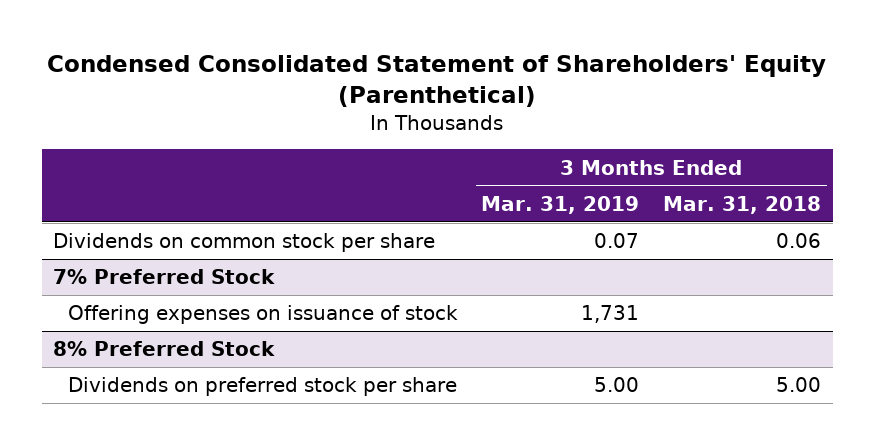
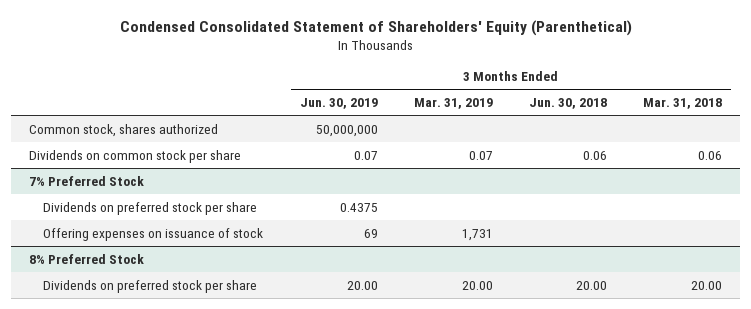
none -> [299,97,378,109] Jun. 30, 2019
none -> [528,97,607,109] Jun. 30, 2018
none -> [28,123,218,137] Common stock, shares authorized
none -> [43,201,258,215] Dividends on preferred stock per share
[594,377,640,393] 5.00 -> [461,280,493,290] 20.00
[775,377,821,393] 5.00 -> [691,280,723,290] 20.00

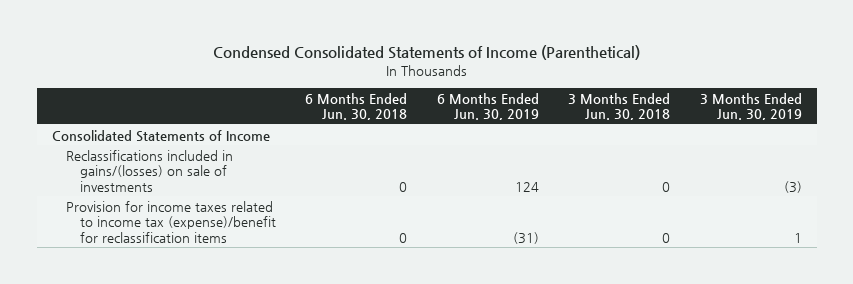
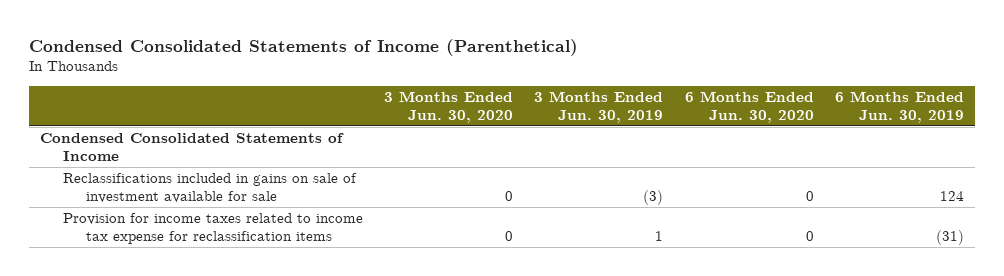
[305,92,408,121] 6 Months Ended Jun. 30, 2018 -> none
[568,92,671,121] 3 Months Ended Jun. 30, 2018 -> none
none -> [384,90,514,124] 3 Months Ended Jun. 30, 2020
none -> [684,90,814,124] 6 Months Ended Jun. 30, 2020
[51,129,270,142] Consolidated Statements of Income -> [39,132,344,162] Condensed Consolidated Statements of Income
[65,149,233,193] Reclassifications included in gains/(losses) on sale of investments -> [62,172,357,204] Reclassifications included in gains on sale of investment available for sale
[65,200,276,244] Provision for income taxes related to income tax (expense)/benefit for reclassification items -> [62,212,363,245] Provision for income taxes related to income tax expense for reclassification items

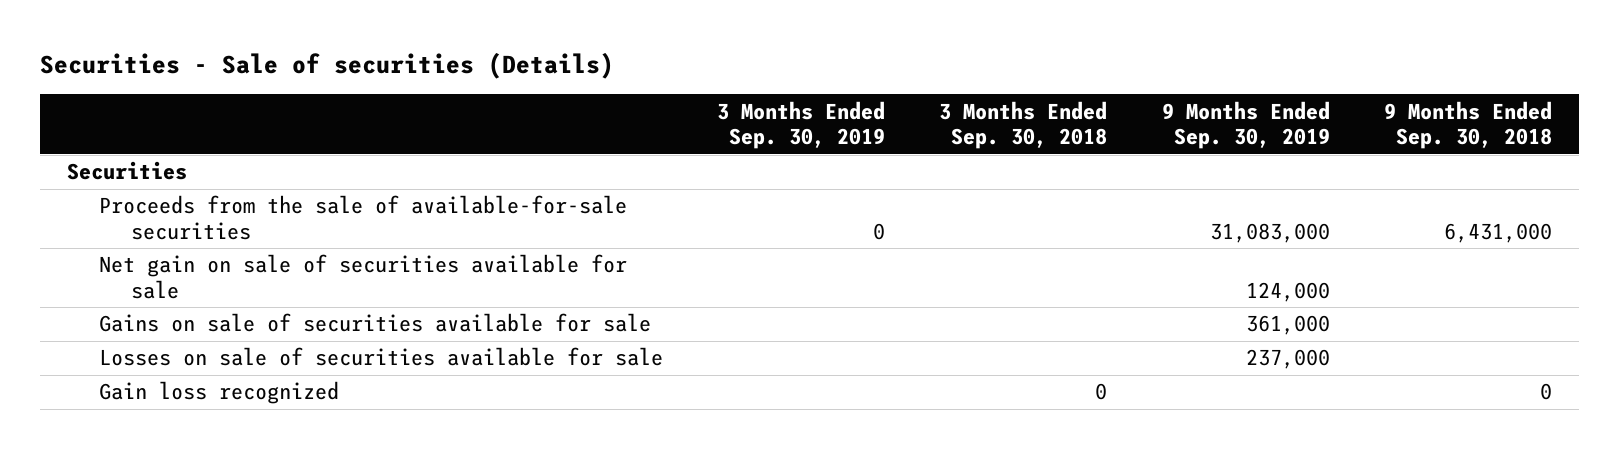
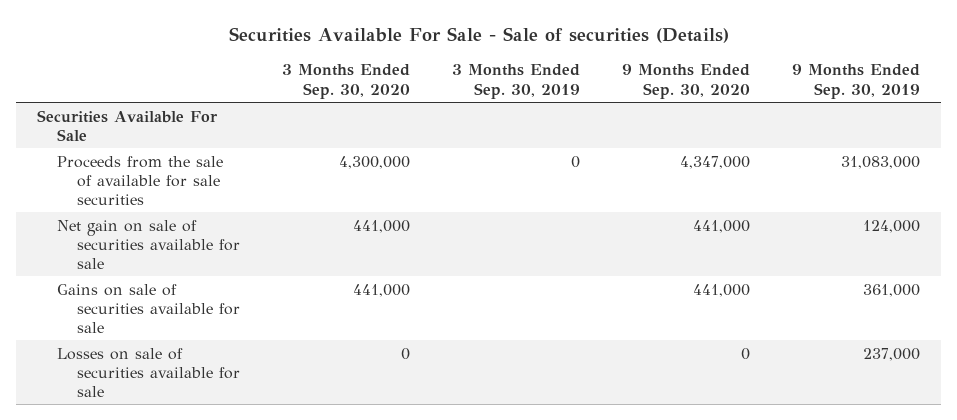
[40,52,615,80] Securities - Sale of securities (Details) -> [228,26,729,43] Securities Available For Sale - Sale of securities (Details)
[939,100,1108,150] 3 Months Ended Sep. 30, 2018 -> none
[1383,100,1552,150] 9 Months Ended Sep. 30, 2018 -> none
none -> [281,64,410,99] 3 Months Ended Sep. 30, 2020
none -> [622,64,751,99] 9 Months Ended Sep. 30, 2020
[67,161,188,181] Securities -> [37,109,219,141] Securities Available For Sale
[99,195,628,240] Proceeds from the sale of available-for-sale securities -> [56,155,223,205] Proceeds from the sale of available for sale securities
[99,381,340,405] Gain loss recognized -> none

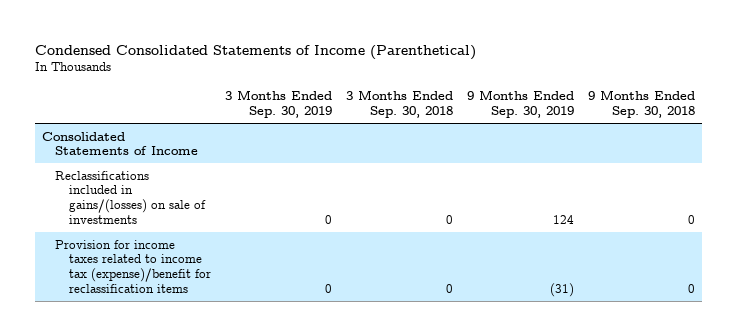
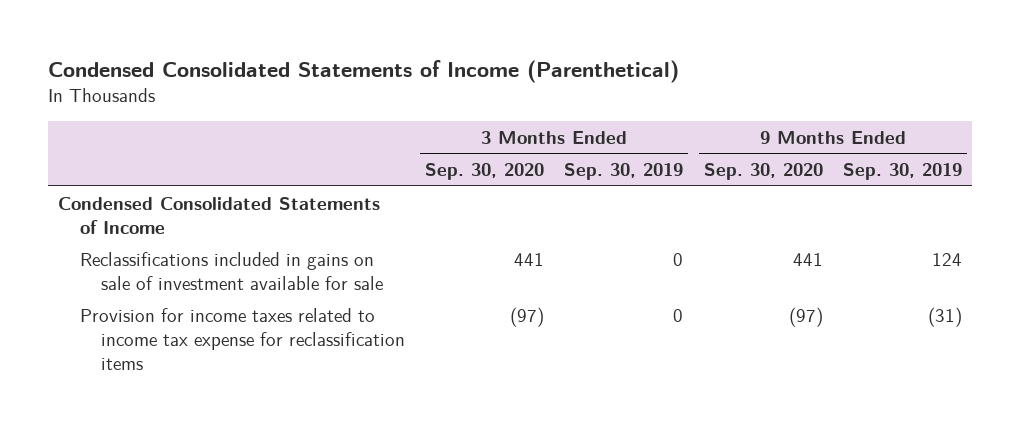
[345,90,453,119] 3 Months Ended Sep. 30, 2018 -> none
[588,90,696,119] 9 Months Ended Sep. 30, 2018 -> none
none -> [425,163,545,181] Sep. 30, 2020
none -> [703,163,823,181] Sep. 30, 2020
[42,131,199,156] Consolidated Statements of Income -> [58,196,381,234] Condensed Consolidated Statements of Income
[55,170,206,225] Reclassifications included in gains/(losses) on sale of investments -> [79,251,383,290] Reclassifications included in gains on sale of investment available for sale
[55,239,211,294] Provision for income taxes related to income tax (expense)/benefit for reclassification items -> [79,307,405,370] Provision for income taxes related to income tax expense for reclassification items

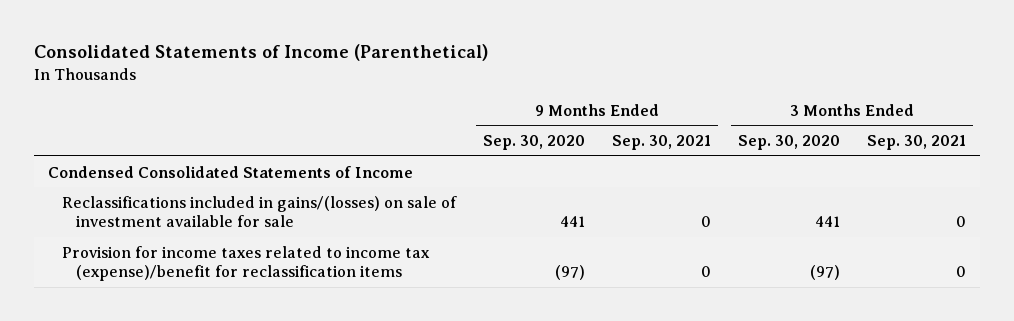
[48,60,680,84] Condensed Consolidated Statements of Income (Parenthetical) -> [33,44,488,62] Consolidated Statements of Income (Parenthetical)
[564,163,684,181] Sep. 30, 2019 -> none
[842,163,962,181] Sep. 30, 2019 -> none
none -> [612,135,712,151] Sep. 30, 2021
none -> [867,135,967,151] Sep. 30, 2021
[79,251,383,290] Reclassifications included in gains on sale of investment available for sale -> [61,195,457,227] Reclassifications included in gains/(losses) on sale of investment available for sale
[79,307,405,370] Provision for income taxes related to income tax expense for reclassification items -> [61,245,430,281] Provision for income taxes related to income tax (expense)/benefit for reclassification items

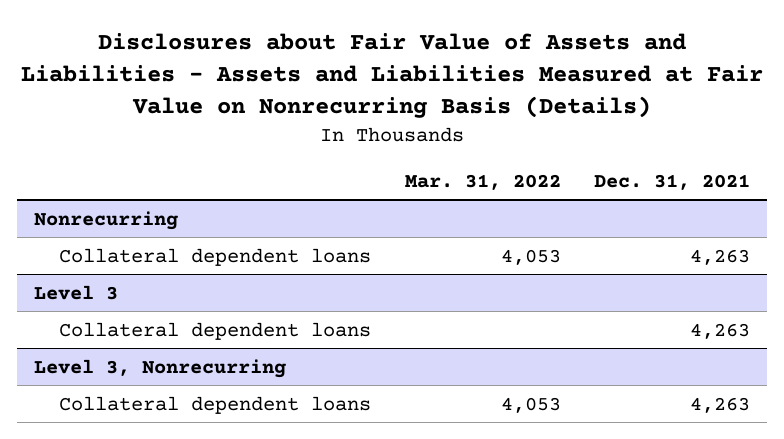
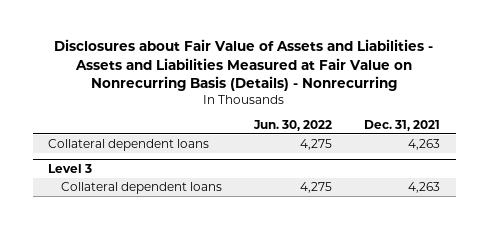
[21,33,764,119] Disclosures about Fair Value of Assets and Liabilities - Assets and Liabilities Measured at Fair Value on Nonrecurring Basis (Details) -> [54,39,434,92] Disclosures about Fair Value of Assets and Liabilities - Assets and Liabilities Measured at Fair Value on Nonrecurring Basis (Details) - Nonrecurring
[404,173,561,190] Mar. 31, 2022 -> none
none -> [253,120,333,132] Jun. 30, 2022
[34,210,179,230] Nonrecurring -> none
[34,358,287,378] Level 3, Nonrecurring -> none
[58,395,371,414] Collateral dependent loans -> none

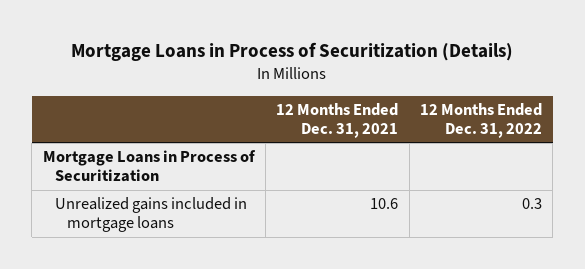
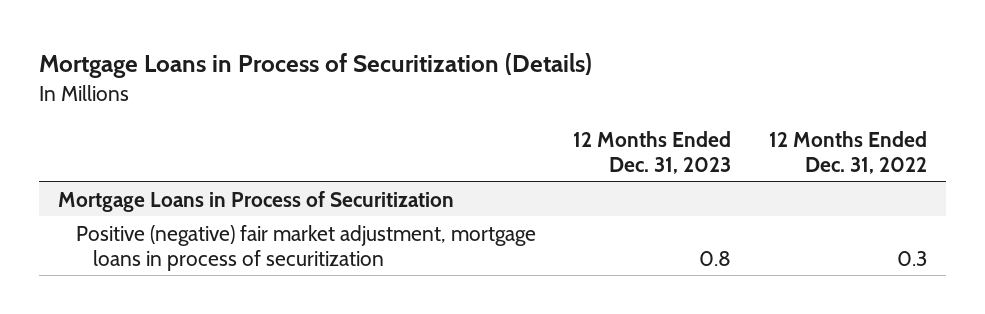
[276,102,399,139] 12 Months Ended Dec. 31, 2021 -> none
none -> [573,130,732,174] 12 Months Ended Dec. 31, 2023
[54,197,247,233] Unrealized gains included in mortgage loans -> [75,224,536,271] Positive (negative) fair market adjustment, mortgage loans in process of securitization

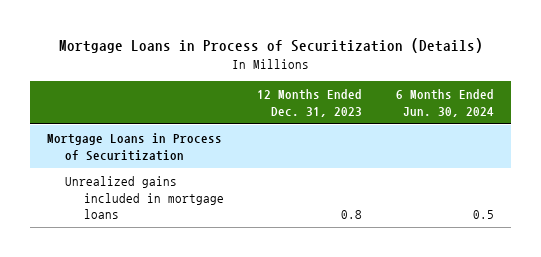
[768,130,927,174] 12 Months Ended Dec. 31, 2022 -> none
none -> [396,89,495,117] 6 Months Ended Jun. 30, 2024
[75,224,536,271] Positive (negative) fair market adjustment, mortgage loans in process of securitization -> [65,176,224,219] Unrealized gains included in mortgage loans

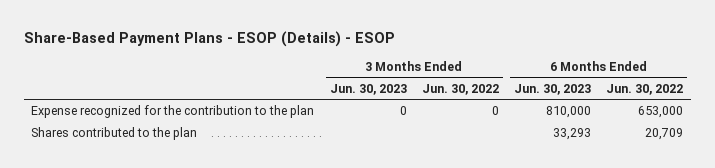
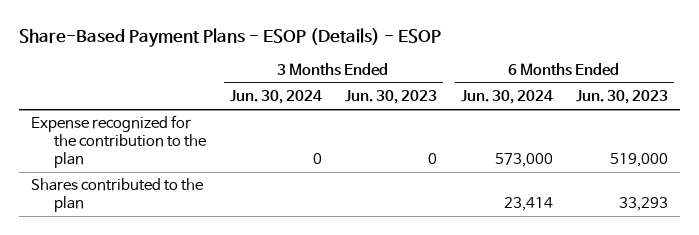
[421,84,499,96] Jun. 30, 2022 -> none
[606,84,684,96] Jun. 30, 2022 -> none
none -> [229,90,322,105] Jun. 30, 2024
none -> [460,90,553,105] Jun. 30, 2024
[546,106,592,119] 810,000 -> [610,152,669,167] 519,000

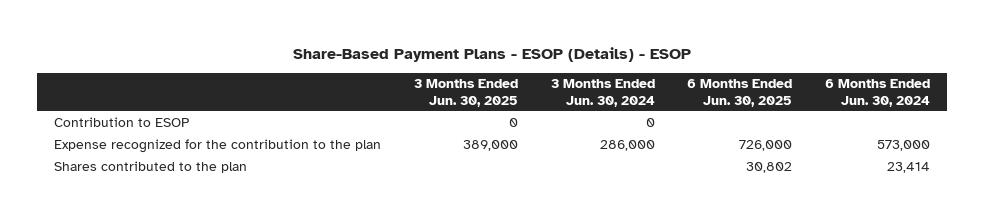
[345,90,438,105] Jun. 30, 2023 -> none
[576,90,669,105] Jun. 30, 2023 -> none
none -> [413,79,518,107] 3 Months Ended Jun. 30, 2025
none -> [687,79,793,107] 6 Months Ended Jun. 30, 2025
none -> [53,117,189,128] Contribution to ESOP
[312,152,322,164] 0 -> [599,140,655,152] 286,000

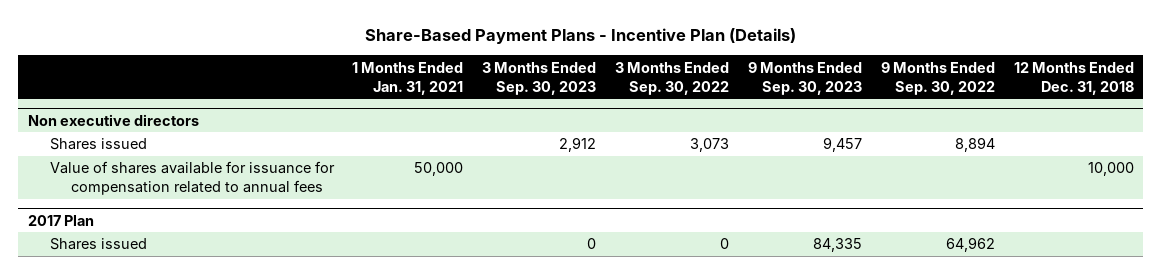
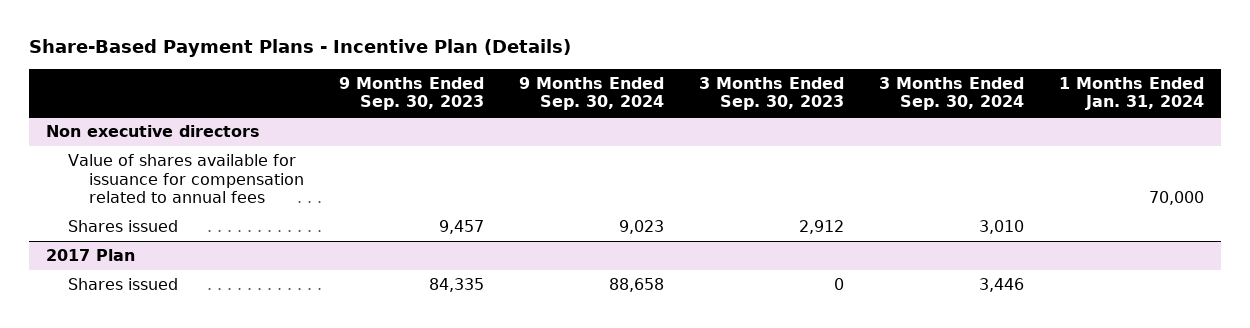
[352,61,464,95] 1 Months Ended Jan. 31, 2021 -> none
[615,61,730,95] 3 Months Ended Sep. 30, 2022 -> none
[880,61,995,95] 9 Months Ended Sep. 30, 2022 -> none
[1013,61,1134,95] 12 Months Ended Dec. 31, 2018 -> none
none -> [518,76,664,111] 9 Months Ended Sep. 30, 2024
none -> [878,76,1024,111] 3 Months Ended Sep. 30, 2024
none -> [1058,76,1204,111] 1 Months Ended Jan. 31, 2024
[49,138,147,151] Shares issued -> [67,220,178,233] Shares issued

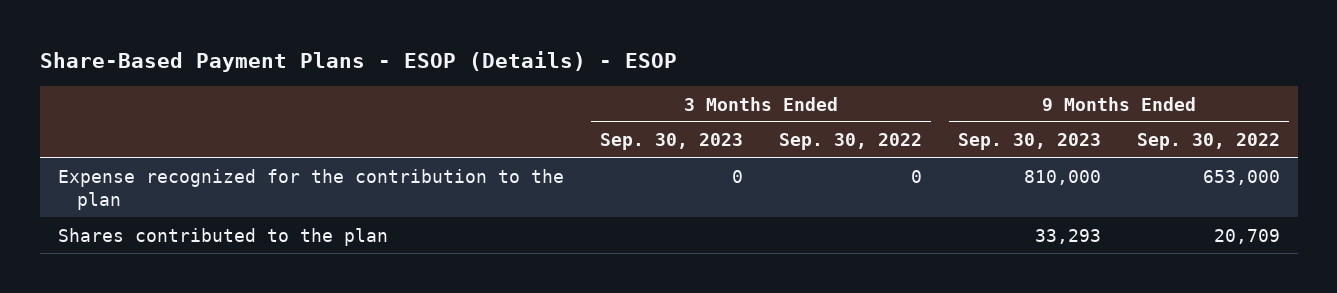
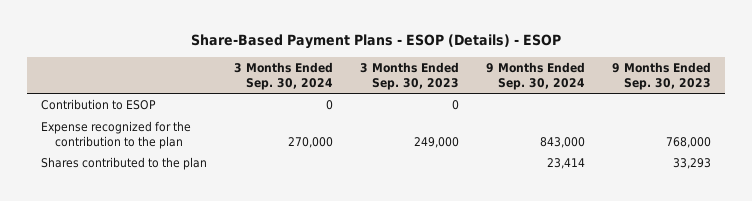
[778,133,922,151] Sep. 30, 2022 -> none
[1136,133,1280,151] Sep. 30, 2022 -> none
none -> [233,62,333,90] 3 Months Ended Sep. 30, 2024
none -> [486,62,586,90] 9 Months Ended Sep. 30, 2024
none -> [40,99,156,111] Contribution to ESOP
[731,169,743,183] 0 -> [414,136,460,148] 249,000
[1023,169,1101,185] 810,000 -> [666,136,712,148] 768,000

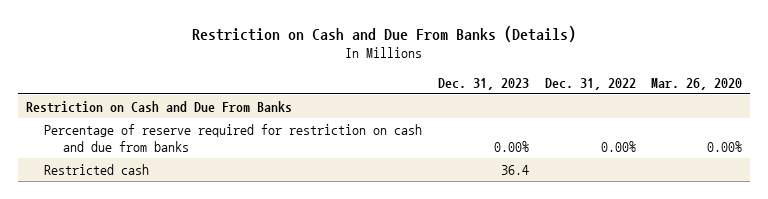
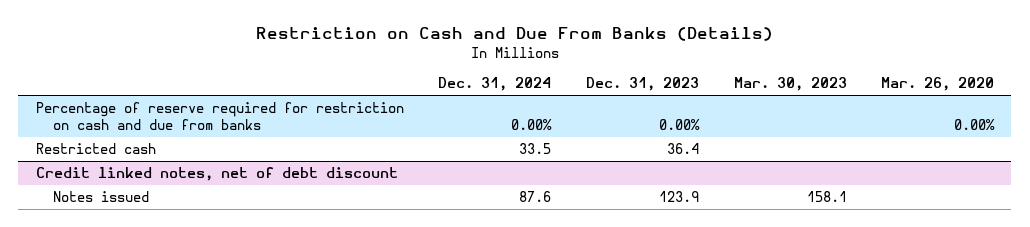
[544,77,636,90] Dec. 31, 2022 -> none
none -> [438,77,552,92] Dec. 31, 2024
none -> [733,77,847,92] Mar. 30, 2023
[26,100,293,113] Restriction on Cash and Due From Banks -> none
none -> [35,167,398,182] Credit linked notes, net of debt discount
none -> [53,191,150,203] Notes issued

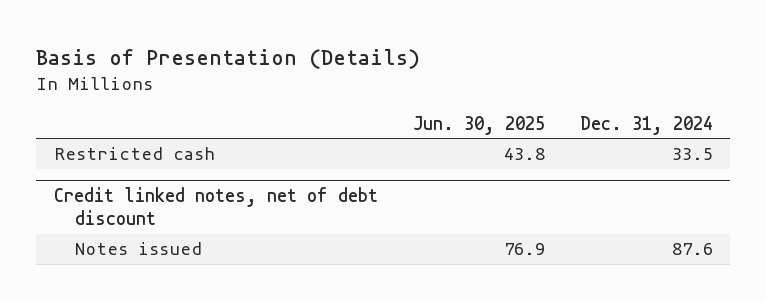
[255,27,773,42] Restriction on Cash and Due From Banks (Details) -> [36,48,421,69] Basis of Presentation (Details)
[585,77,699,92] Dec. 31, 2023 -> none
[733,77,847,92] Mar. 30, 2023 -> none
[881,77,995,92] Mar. 26, 2020 -> none
none -> [412,115,545,135] Jun. 30, 2025
[35,102,404,131] Percentage of reserve required for restriction on cash and due from banks -> none

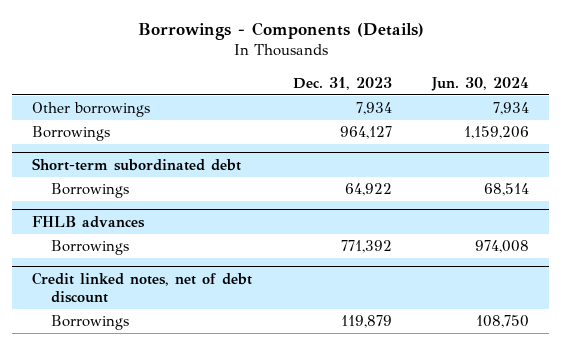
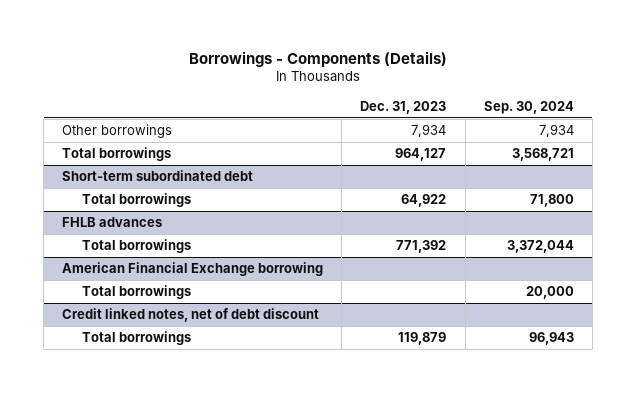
[430,76,529,91] Jun. 30, 2024 -> none
none -> [483,100,574,114] Sep. 30, 2024
[32,126,111,142] Borrowings -> [62,147,172,162] Total borrowings
[51,183,130,199] Borrowings -> [81,193,191,208] Total borrowings
[51,240,130,256] Borrowings -> [81,239,191,254] Total borrowings
none -> [62,262,324,277] American Financial Exchange borrowing
none -> [81,285,191,300] Total borrowings
[51,315,130,331] Borrowings -> [81,331,191,346] Total borrowings

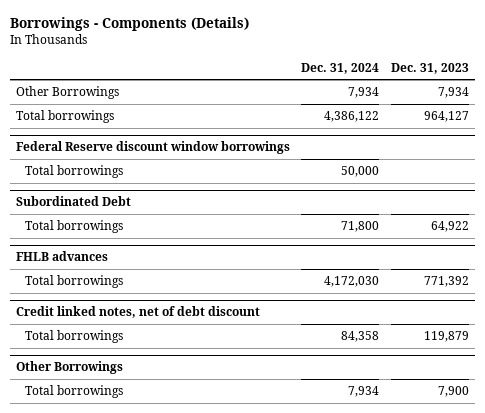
[483,100,574,114] Sep. 30, 2024 -> none
none -> [301,62,380,74] Dec. 31, 2024
[62,124,173,139] Other borrowings -> [15,85,119,99] Other Borrowings
none -> [15,141,290,155] Federal Reserve discount window borrowings
none -> [25,164,124,178] Total borrowings
[62,170,254,182] Short-term subordinated debt -> [15,196,131,207] Subordinated Debt
[62,262,324,277] American Financial Exchange borrowing -> none
[81,285,191,300] Total borrowings -> none
none -> [15,361,123,375] Other Borrowings
none -> [25,384,124,398] Total borrowings

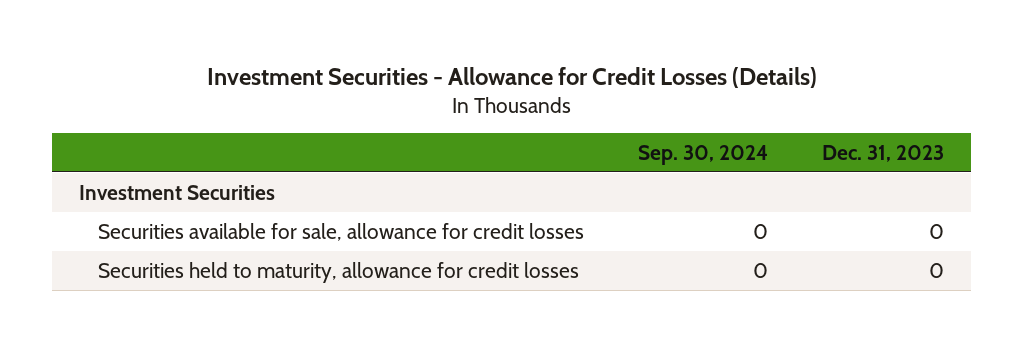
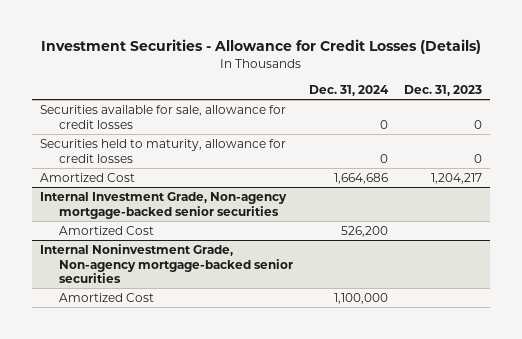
[638,144,769,165] Sep. 30, 2024 -> none
none -> [309,84,390,96] Dec. 31, 2024
[79,184,276,200] Investment Securities -> none
none -> [40,172,136,182] Amortized Cost
none -> [40,191,288,219] Internal Investment Grade, Non-agency mortgage-backed senior securities
none -> [59,225,155,235] Amortized Cost
none -> [40,243,294,284] Internal Noninvestment Grade, Non-agency mortgage-backed senior securities
none -> [59,292,155,302] Amortized Cost

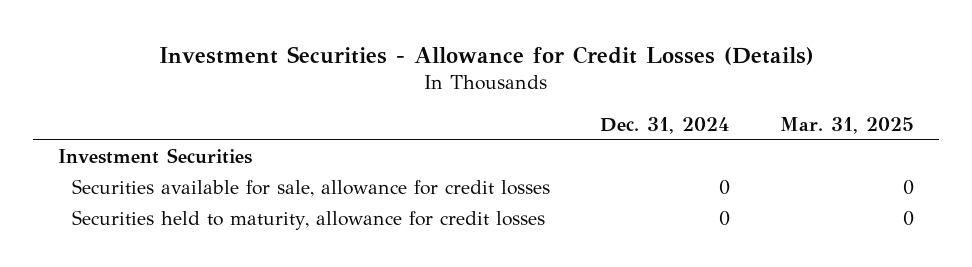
[404,84,483,96] Dec. 31, 2023 -> none
none -> [779,117,914,135] Mar. 31, 2025
none -> [57,148,252,165] Investment Securities
[40,172,136,182] Amortized Cost -> none
[40,191,288,219] Internal Investment Grade, Non-agency mortgage-backed senior securities -> none
[59,225,155,235] Amortized Cost -> none
[40,243,294,284] Internal Noninvestment Grade, Non-agency mortgage-backed senior securities -> none
[59,292,155,302] Amortized Cost -> none

